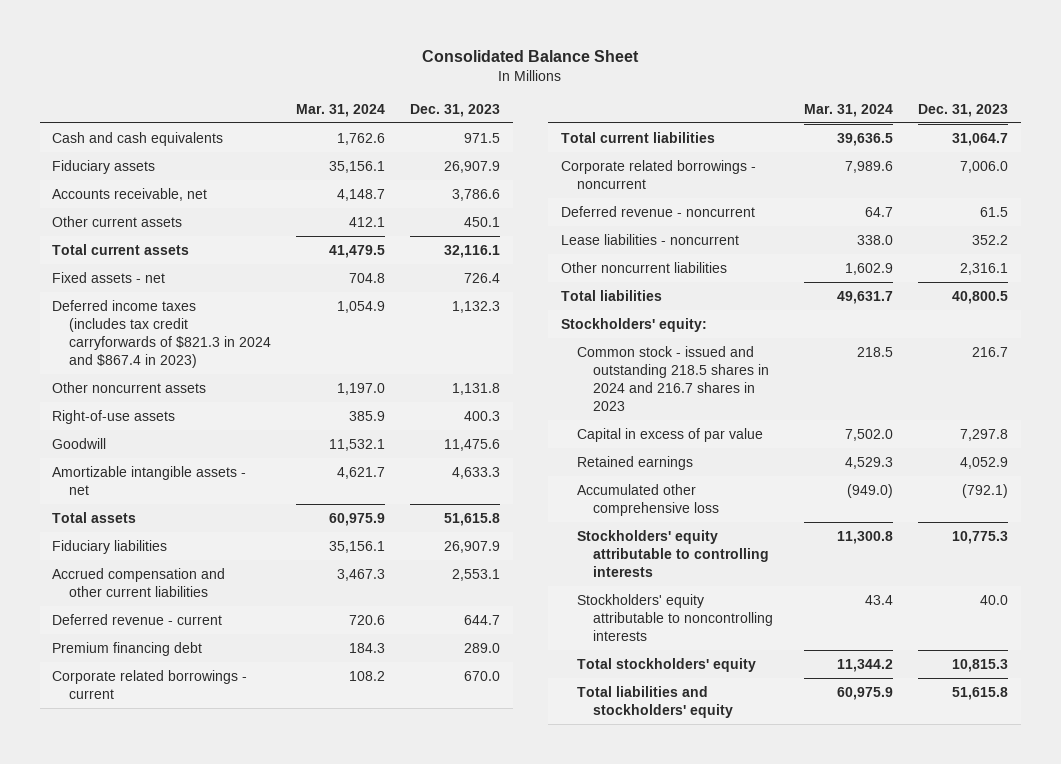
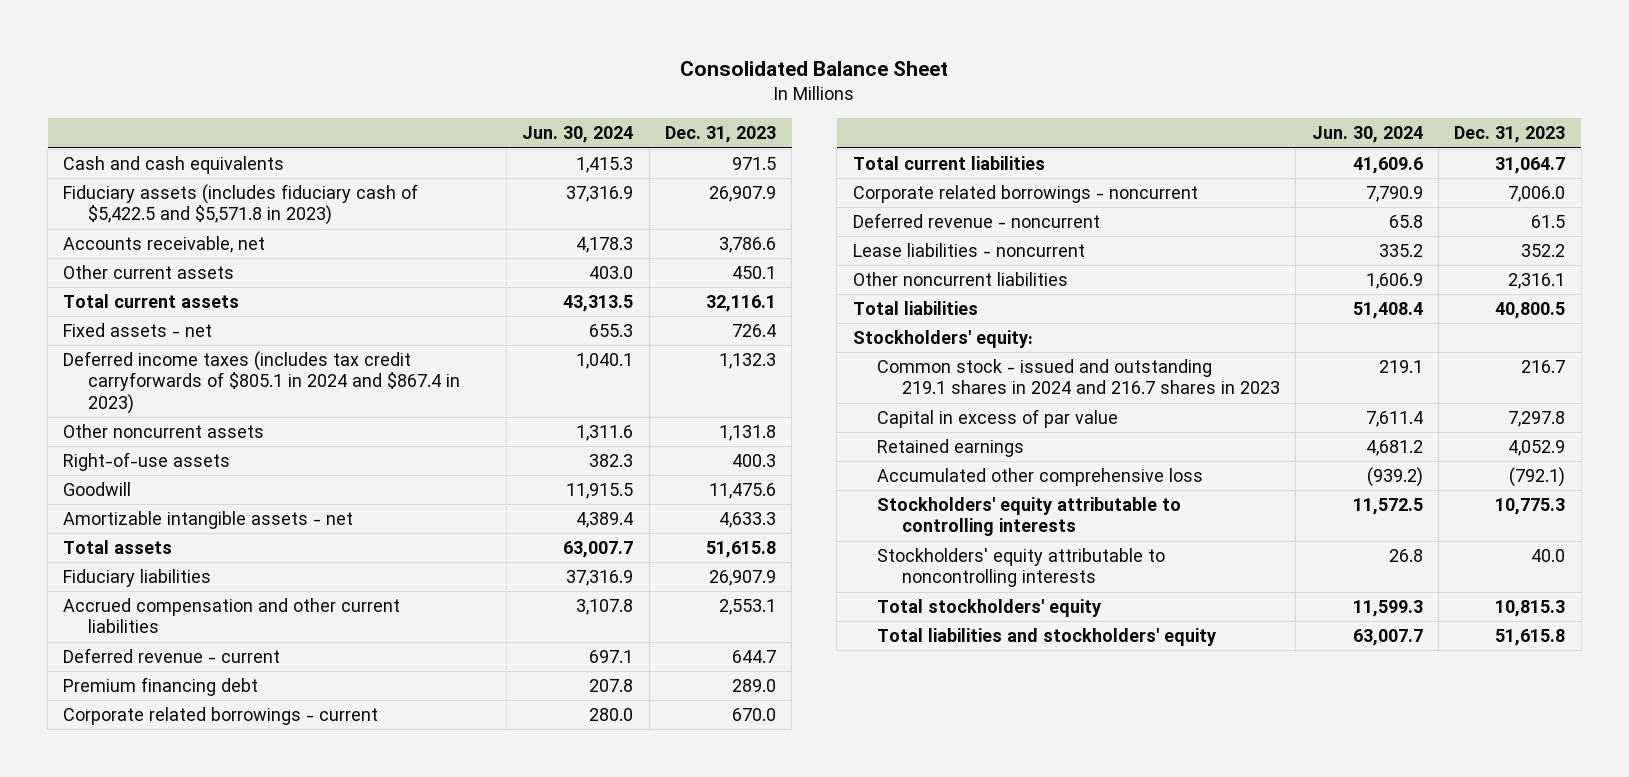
[295,103,385,117] Mar. 31, 2024 -> none
none -> [522,126,634,144] Jun. 30, 2024
[52,159,156,174] Fiduciary assets -> [63,184,419,226] Fiduciary assets (includes fiduciary cash of $5,422.5 and $5,571.8 in 2023)
[52,299,271,368] Deferred income taxes (includes tax credit carryforwards of $821.3 in 2024 and $867.4 in 2023) -> [63,351,460,414] Deferred income taxes (includes tax credit carryforwards of $805.1 in 2024 and $867.4 in 2023)
[576,345,770,411] Common stock - issued and outstanding 218.5 shares in 2024 and 216.7 shares in 2023 -> [877,359,1281,395] Common stock - issued and outstanding 219.1 shares in 2024 and 216.7 shares in 2023

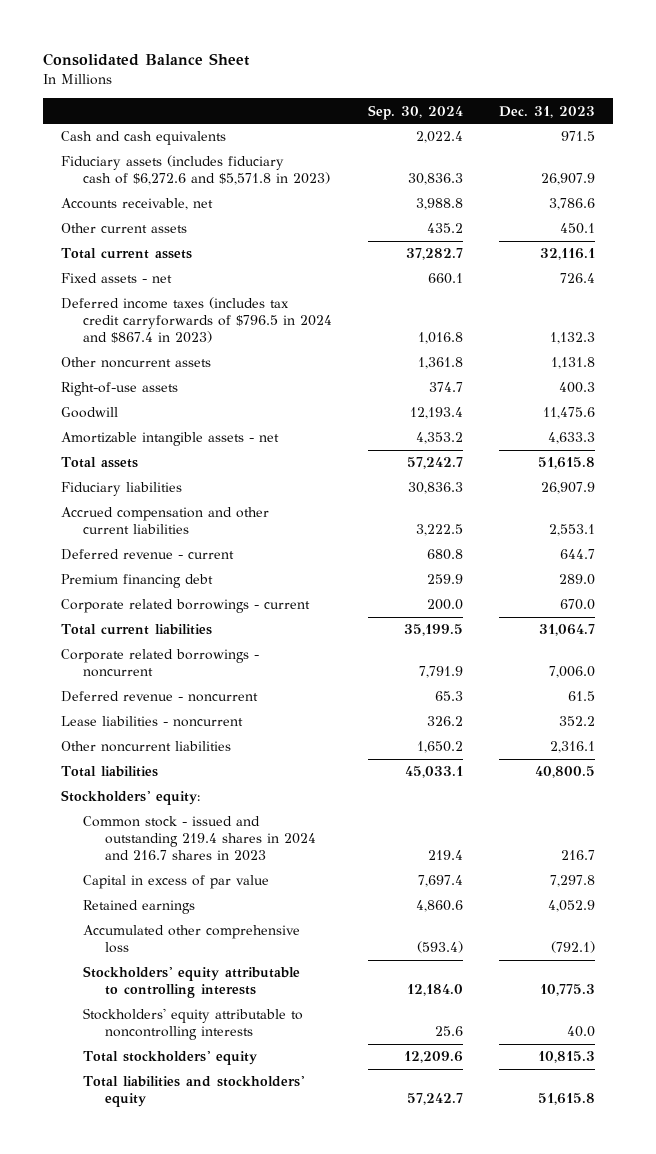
[522,126,634,144] Jun. 30, 2024 -> none
none -> [367,104,463,120] Sep. 30, 2024
[63,184,419,226] Fiduciary assets (includes fiduciary cash of $5,422.5 and $5,571.8 in 2023) -> [61,155,331,186] Fiduciary assets (includes fiduciary cash of $6,272.6 and $5,571.8 in 2023)
[63,351,460,414] Deferred income taxes (includes tax credit carryforwards of $805.1 in 2024 and $867.4 in 2023) -> [61,297,333,343] Deferred income taxes (includes tax credit carryforwards of $796.5 in 2024 and $867.4 in 2023)
[877,359,1281,395] Common stock - issued and outstanding 219.1 shares in 2024 and 216.7 shares in 2023 -> [83,816,317,861] Common stock - issued and outstanding 219.4 shares in 2024 and 216.7 shares in 2023

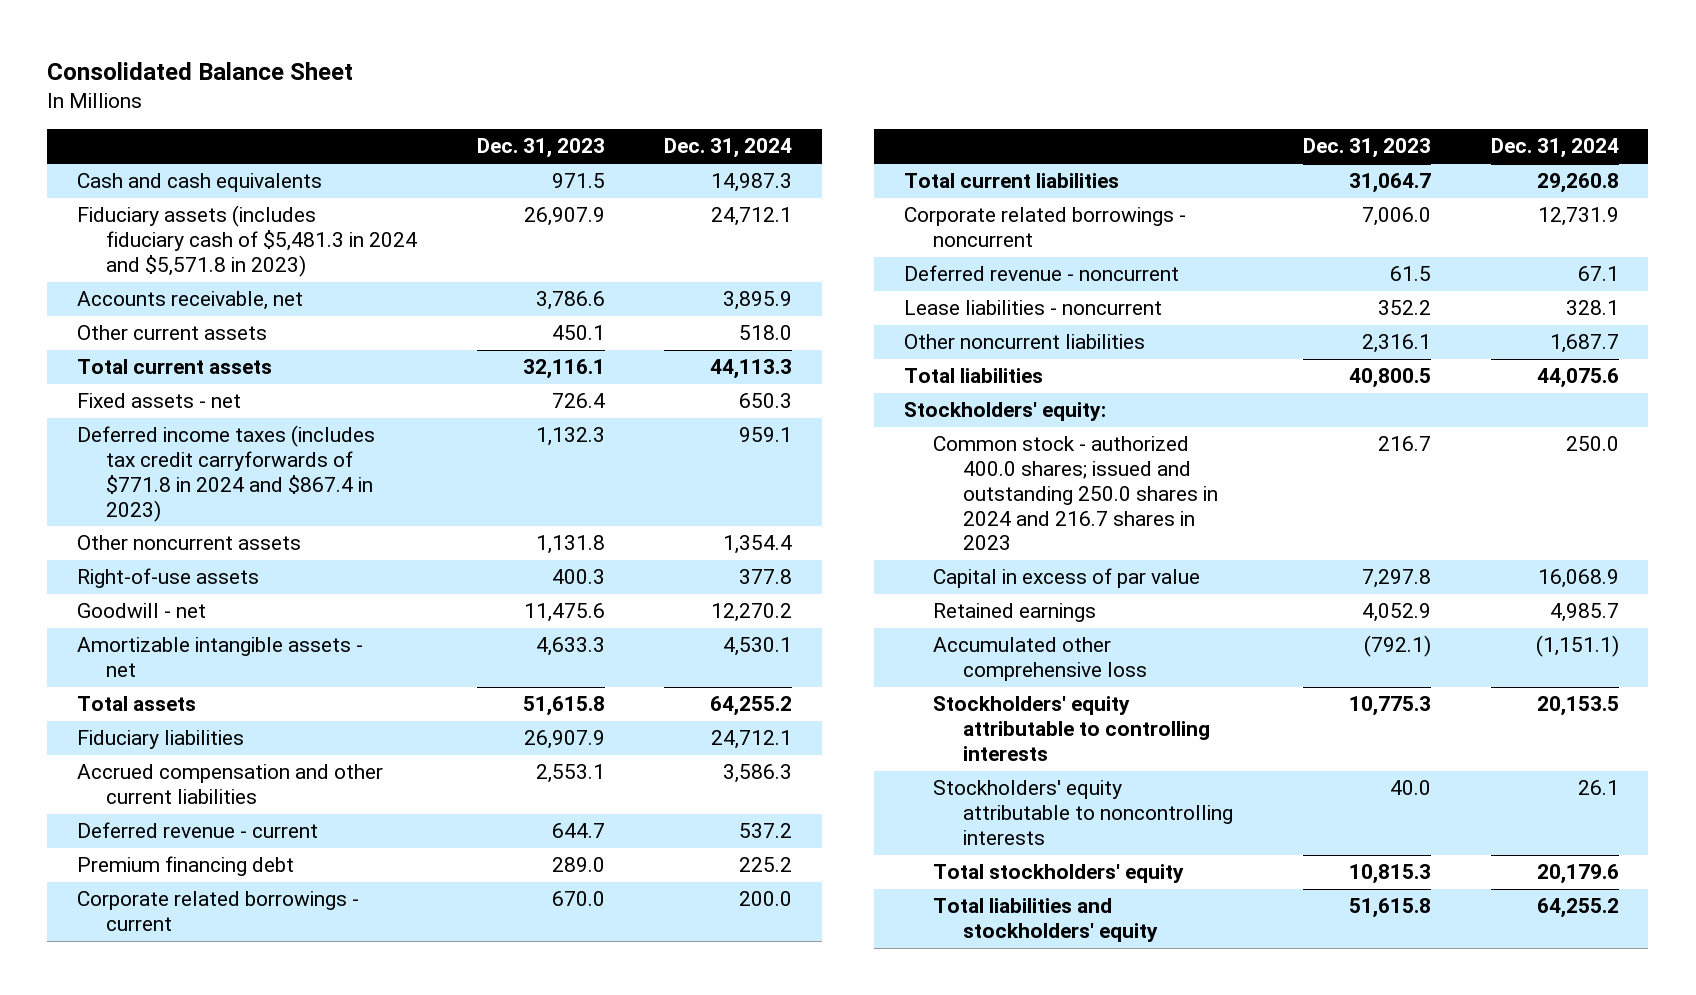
[367,104,463,120] Sep. 30, 2024 -> none
none -> [663,138,792,159] Dec. 31, 2024
[61,155,331,186] Fiduciary assets (includes fiduciary cash of $6,272.6 and $5,571.8 in 2023) -> [76,205,418,277] Fiduciary assets (includes fiduciary cash of $5,481.3 in 2024 and $5,571.8 in 2023)
[61,297,333,343] Deferred income taxes (includes tax credit carryforwards of $796.5 in 2024 and $867.4 in 2023) -> [76,425,375,522] Deferred income taxes (includes tax credit carryforwards of $771.8 in 2024 and $867.4 in 2023)
[61,407,119,419] Goodwill -> [76,603,206,619] Goodwill - net
[83,816,317,861] Common stock - issued and outstanding 219.4 shares in 2024 and 216.7 shares in 2023 -> [933,436,1218,551] Common stock - authorized 400.0 shares; issued and outstanding 250.0 shares in 2024 and 216.7 shares in 2023

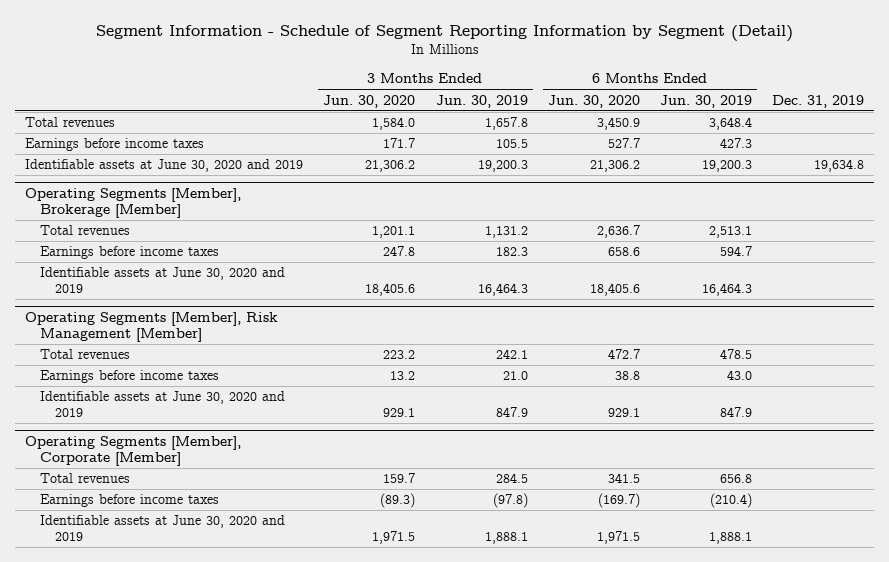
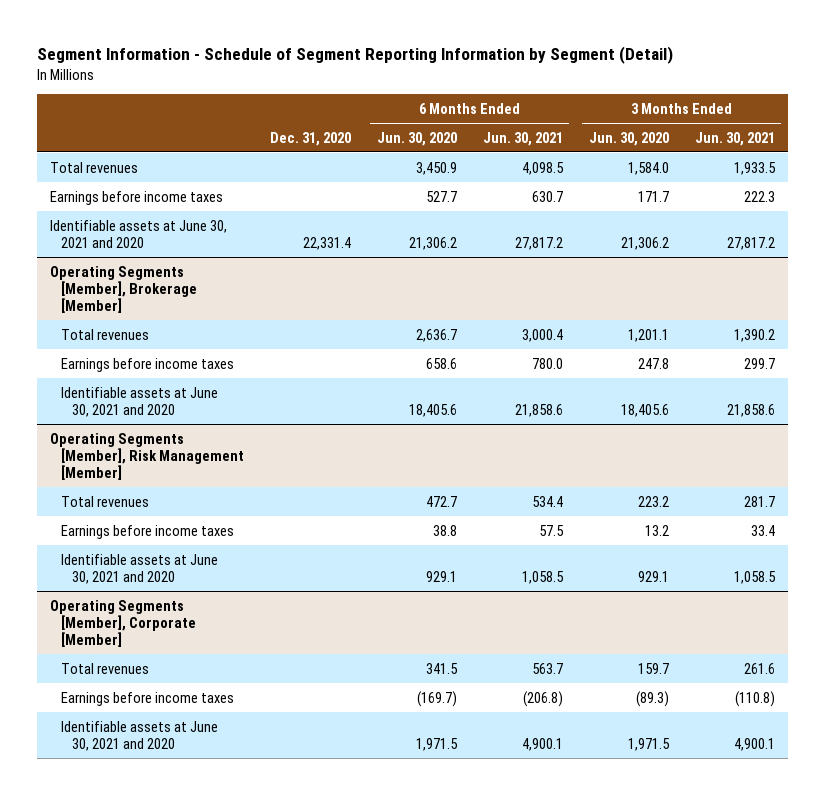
[435,94,528,108] Jun. 30, 2019 -> none
[659,94,752,108] Jun. 30, 2019 -> none
[771,94,864,108] Dec. 31, 2019 -> none
none -> [269,131,351,146] Dec. 31, 2020
none -> [482,131,563,146] Jun. 30, 2021
none -> [694,131,775,146] Jun. 30, 2021
[25,159,304,173] Identifiable assets at June 30, 2020 and 2019 -> [50,219,228,248] Identifiable assets at June 30, 2021 and 2020
[40,267,286,294] Identifiable assets at June 30, 2020 and 2019 -> [61,386,219,417] Identifiable assets at June 30, 2021 and 2020
[40,391,286,418] Identifiable assets at June 30, 2020 and 2019 -> [61,553,219,584] Identifiable assets at June 30, 2021 and 2020
[40,515,286,542] Identifiable assets at June 30, 2020 and 2019 -> [61,720,219,751] Identifiable assets at June 30, 2021 and 2020

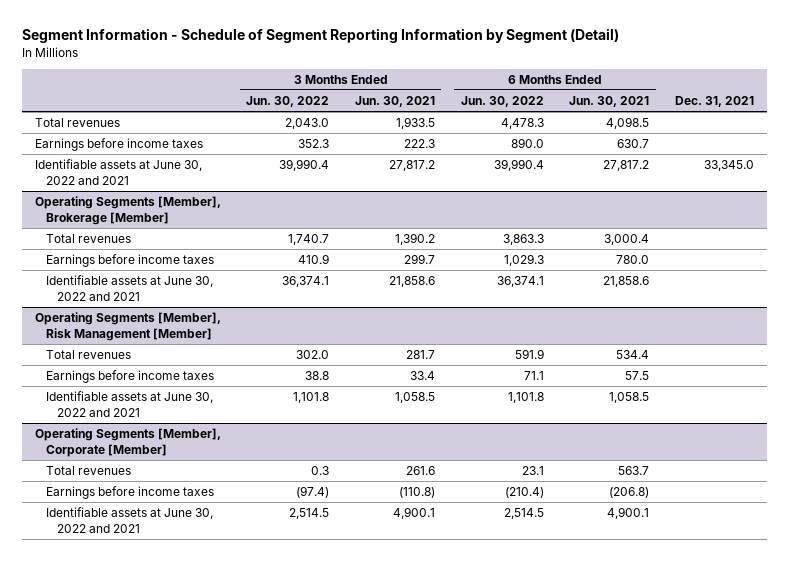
[269,131,351,146] Dec. 31, 2020 -> none
[376,131,457,146] Jun. 30, 2020 -> none
[588,131,669,146] Jun. 30, 2020 -> none
none -> [246,95,330,107] Jun. 30, 2022
none -> [460,95,544,107] Jun. 30, 2022
none -> [675,95,755,107] Dec. 31, 2021
[50,219,228,248] Identifiable assets at June 30, 2021 and 2020 -> [34,158,202,185] Identifiable assets at June 30, 2022 and 2021
[61,386,219,417] Identifiable assets at June 30, 2021 and 2020 -> [45,274,213,301] Identifiable assets at June 30, 2022 and 2021
[61,553,219,584] Identifiable assets at June 30, 2021 and 2020 -> [45,390,213,417] Identifiable assets at June 30, 2022 and 2021
[61,720,219,751] Identifiable assets at June 30, 2021 and 2020 -> [45,506,213,533] Identifiable assets at June 30, 2022 and 2021

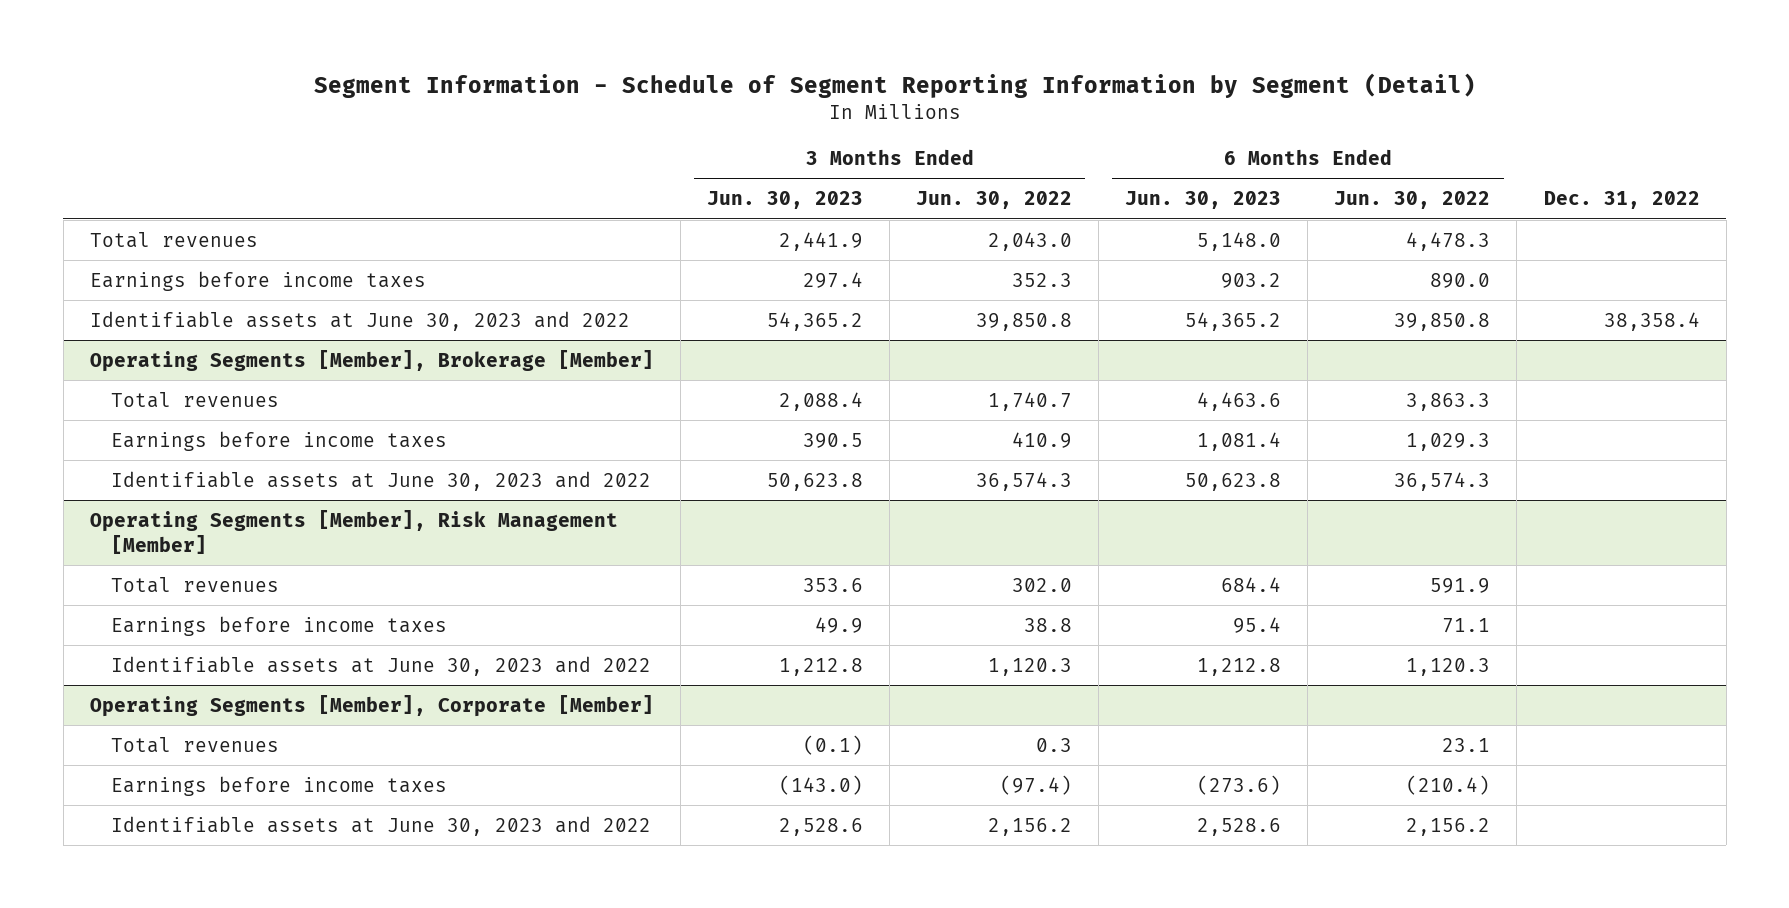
[354,95,435,107] Jun. 30, 2021 -> none
[569,95,650,107] Jun. 30, 2021 -> none
[675,95,755,107] Dec. 31, 2021 -> none
none -> [707,191,864,210] Jun. 30, 2023
none -> [1125,191,1282,210] Jun. 30, 2023
none -> [1543,191,1700,210] Dec. 31, 2022
[34,158,202,185] Identifiable assets at June 30, 2022 and 2021 -> [89,310,630,331] Identifiable assets at June 30, 2023 and 2022
[279,158,330,171] 39,990.4 -> [976,312,1073,331] 39,850.8
[493,158,544,171] 39,990.4 -> [1394,312,1491,331] 39,850.8
[45,274,213,301] Identifiable assets at June 30, 2022 and 2021 -> [111,470,652,491] Identifiable assets at June 30, 2023 and 2022
[282,275,330,287] 36,374.1 -> [976,471,1073,491] 36,574.3
[496,275,544,287] 36,374.1 -> [1394,471,1491,491] 36,574.3
[45,390,213,417] Identifiable assets at June 30, 2022 and 2021 -> [111,655,652,676] Identifiable assets at June 30, 2023 and 2022
[293,391,330,403] 1,101.8 -> [988,657,1073,676] 1,120.3
[507,391,544,403] 1,101.8 -> [1406,657,1491,676] 1,120.3
[45,506,213,533] Identifiable assets at June 30, 2022 and 2021 -> [111,815,652,836] Identifiable assets at June 30, 2023 and 2022
[289,507,330,519] 2,514.5 -> [988,817,1073,836] 2,156.2
[503,507,544,519] 2,514.5 -> [1406,817,1491,836] 2,156.2

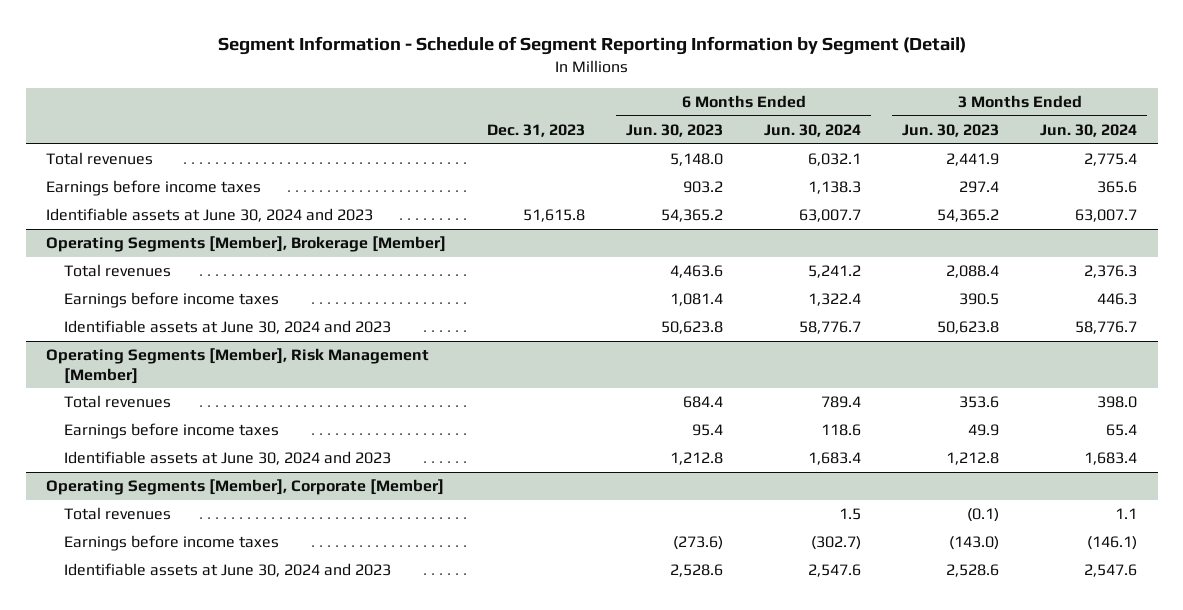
[916,191,1073,210] Jun. 30, 2022 -> none
[1334,191,1491,210] Jun. 30, 2022 -> none
[1543,191,1700,210] Dec. 31, 2022 -> none
none -> [487,123,586,137] Dec. 31, 2023
none -> [764,123,862,137] Jun. 30, 2024
none -> [1040,123,1138,137] Jun. 30, 2024
[89,310,630,331] Identifiable assets at June 30, 2023 and 2022 -> [46,208,374,223] Identifiable assets at June 30, 2024 and 2023
[111,470,652,491] Identifiable assets at June 30, 2023 and 2022 -> [64,320,392,335] Identifiable assets at June 30, 2024 and 2023
[111,655,652,676] Identifiable assets at June 30, 2023 and 2022 -> [64,451,392,466] Identifiable assets at June 30, 2024 and 2023
[111,815,652,836] Identifiable assets at June 30, 2023 and 2022 -> [64,563,392,578] Identifiable assets at June 30, 2024 and 2023

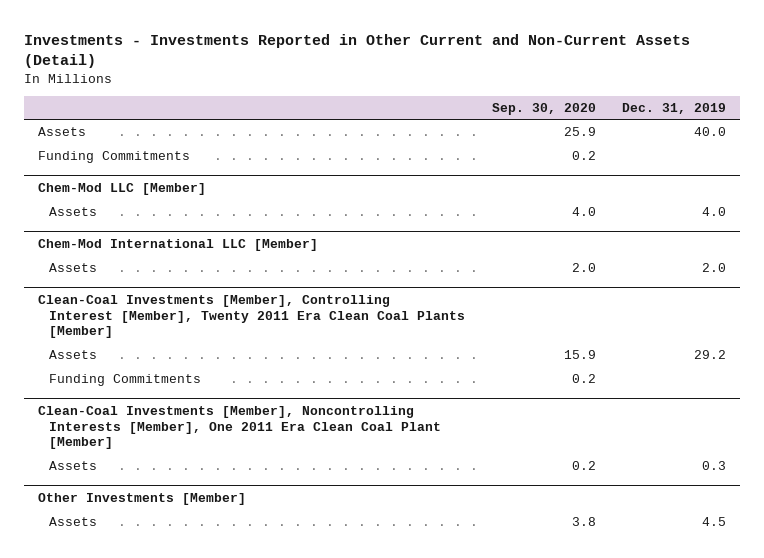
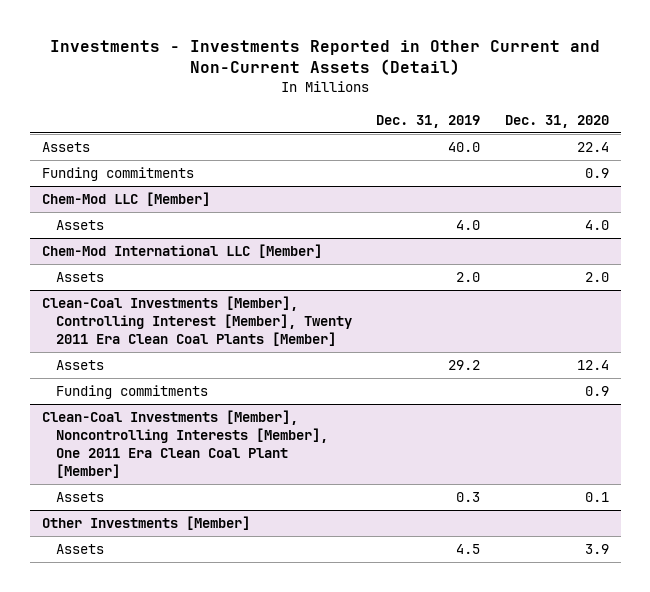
[491,102,596,115] Sep. 30, 2020 -> none
none -> [504,114,609,128] Dec. 31, 2020
[37,151,190,164] Funding Commitments -> [41,167,194,182] Funding commitments
[48,374,201,387] Funding Commitments -> [55,385,208,400] Funding commitments

